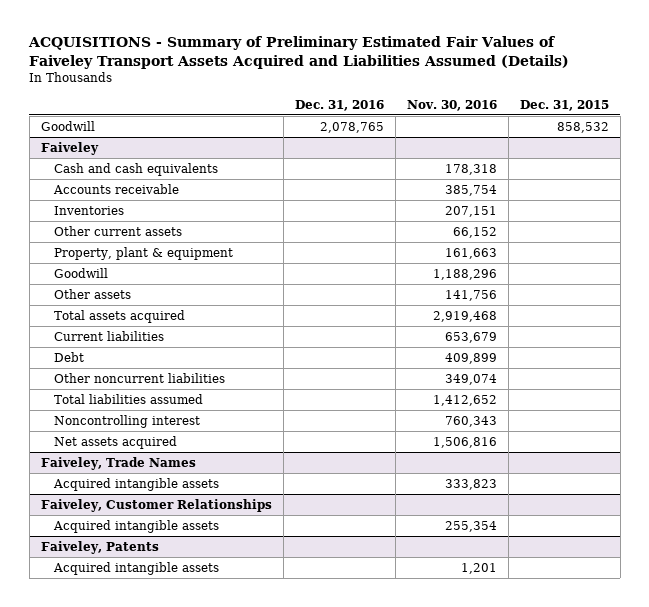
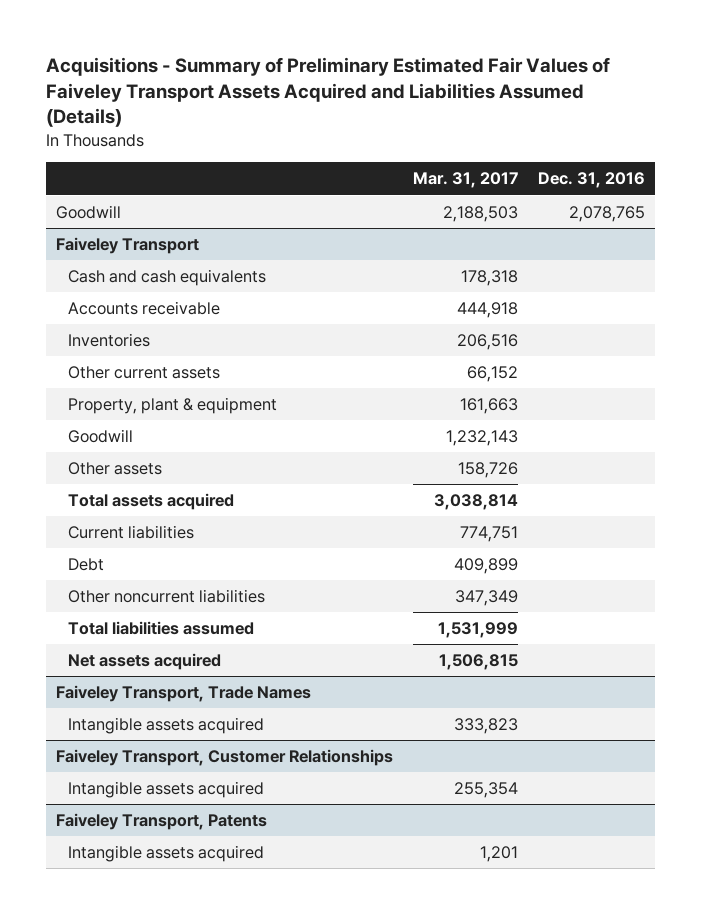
[28,36,570,69] ACQUISITIONS - Summary of Preliminary Estimated Fair Values of Faiveley Transport Assets Acquired and Liabilities Assumed (Details) -> [45,56,610,128] Acquisitions - Summary of Preliminary Estimated Fair Values of Faiveley Transport Assets Acquired and Liabilities Assumed (Details)
[406,99,497,111] Nov. 30, 2016 -> none
[519,99,609,111] Dec. 31, 2015 -> none
none -> [413,172,519,189] Mar. 31, 2017
[40,141,99,155] Faiveley -> [56,236,200,254] Faiveley Transport
[54,414,201,428] Noncontrolling interest -> none
[40,456,196,470] Faiveley, Trade Names -> [56,684,312,702] Faiveley Transport, Trade Names
[53,477,220,491] Acquired intangible assets -> [67,716,264,734] Intangible assets acquired
[40,498,272,512] Faiveley, Customer Relationships -> [56,748,394,766] Faiveley Transport, Customer Relationships
[53,519,220,533] Acquired intangible assets -> [67,780,264,798] Intangible assets acquired
[40,540,159,554] Faiveley, Patents -> [56,812,268,830] Faiveley Transport, Patents
[53,561,220,575] Acquired intangible assets -> [67,844,264,862] Intangible assets acquired

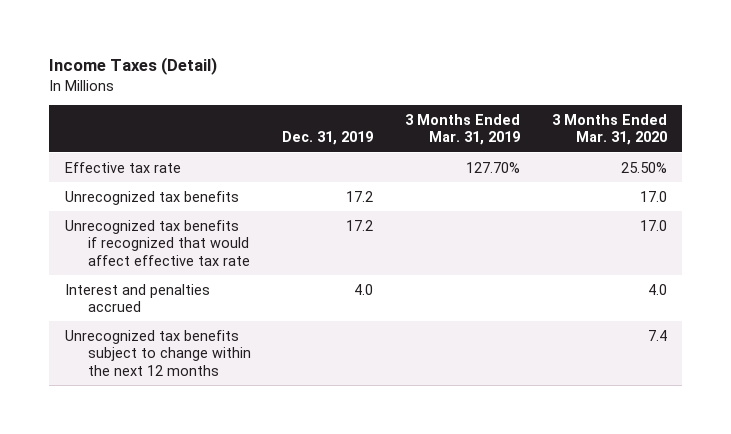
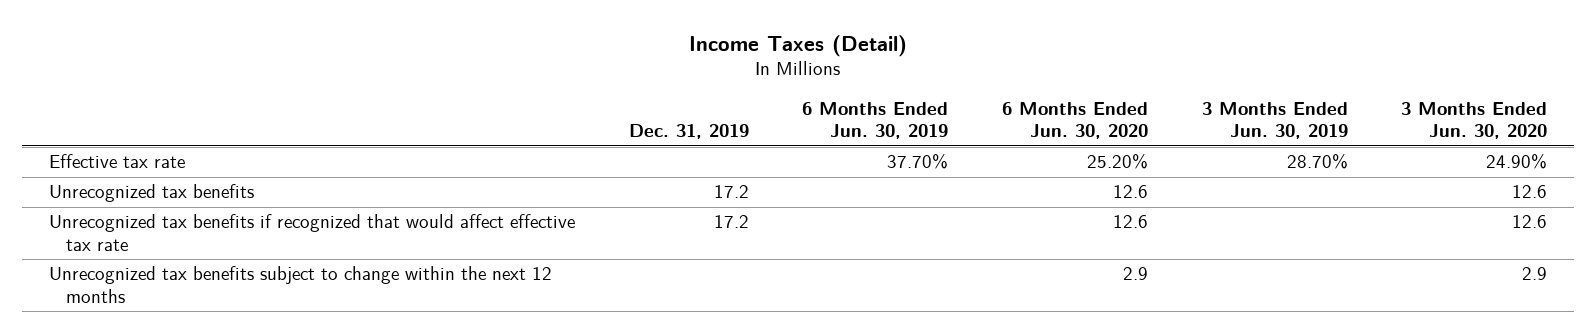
[404,113,520,146] 3 Months Ended Mar. 31, 2019 -> none
[551,113,667,146] 3 Months Ended Mar. 31, 2020 -> none
none -> [802,101,949,140] 6 Months Ended Jun. 30, 2019
none -> [1001,101,1148,140] 6 Months Ended Jun. 30, 2020
none -> [1201,101,1348,140] 3 Months Ended Jun. 30, 2019
none -> [1401,101,1548,140] 3 Months Ended Jun. 30, 2020
[64,283,210,313] Interest and penalties accrued -> none

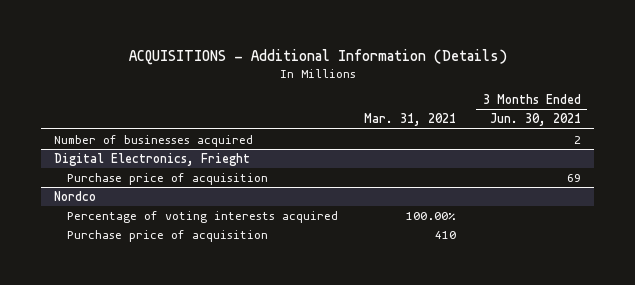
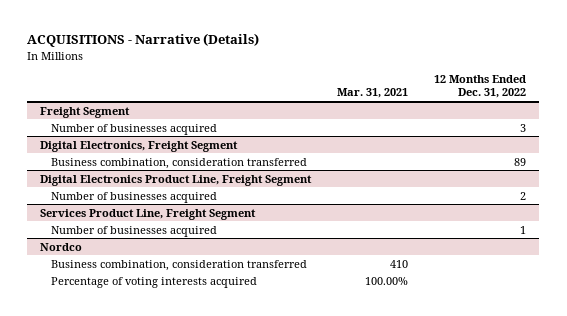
[128,48,507,65] ACQUISITIONS - Additional Information (Details) -> [27,33,260,48] ACQUISITIONS - Narrative (Details)
[489,113,581,127] 3 Months Ended Jun. 30, 2021 -> none
none -> [434,75,527,99] 12 Months Ended Dec. 31, 2022
[54,134,254,147] Number of businesses acquired -> none
[54,152,251,166] Digital Electronics, Frieght -> none
[67,172,269,185] Purchase price of acquisition -> none
none -> [40,106,131,118] Freight Segment
none -> [51,123,218,135] Number of businesses acquired
none -> [40,140,239,152] Digital Electronics, Freight Segment
none -> [51,157,308,169] Business combination, consideration transferred
none -> [40,174,313,186] Digital Electronics Product Line, Freight Segment
none -> [51,191,218,203] Number of businesses acquired
none -> [40,208,257,220] Services Product Line, Freight Segment
none -> [51,225,218,237] Number of businesses acquired
none -> [51,259,308,271] Business combination, consideration transferred
[67,229,269,242] Purchase price of acquisition -> none

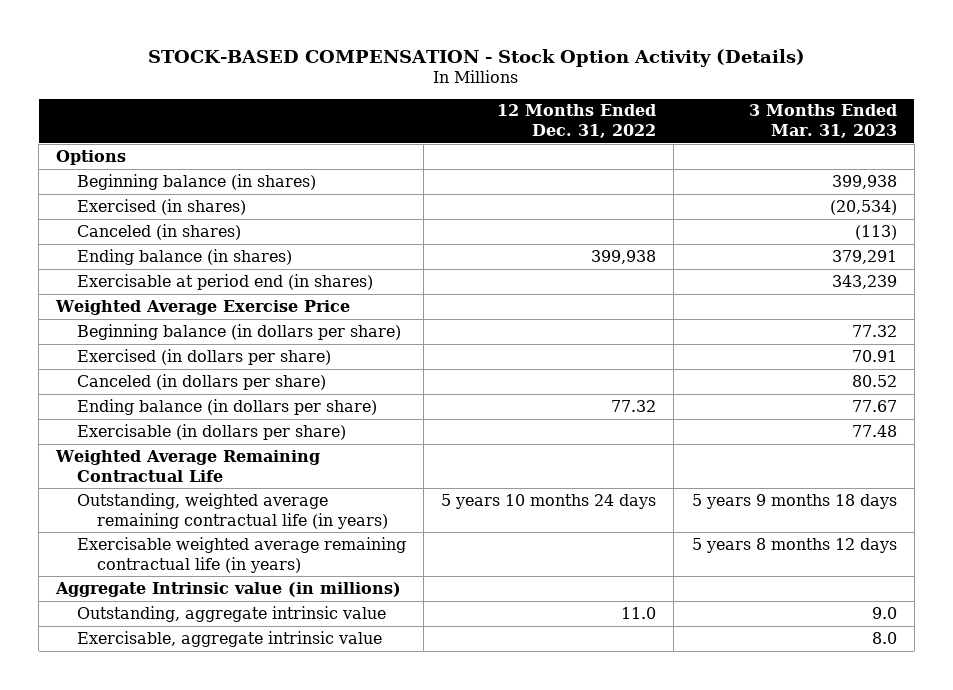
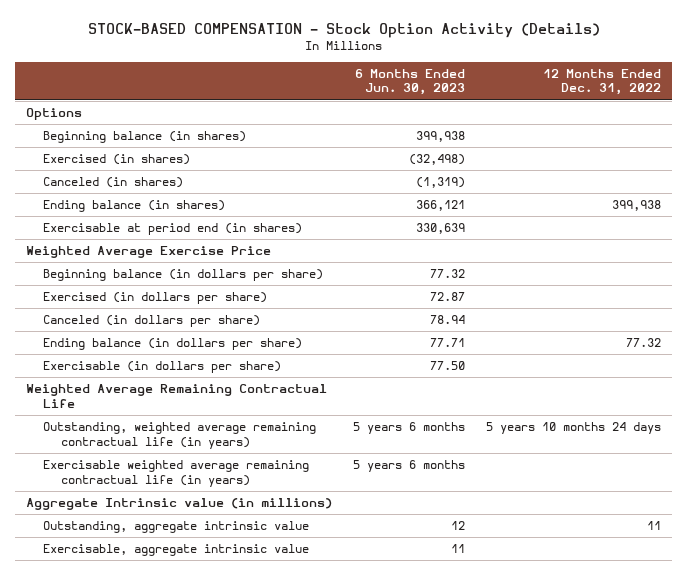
[748,104,897,139] 3 Months Ended Mar. 31, 2023 -> none
none -> [355,68,466,96] 6 Months Ended Jun. 30, 2023
[621,606,657,619] 11.0 -> [647,521,662,531] 11

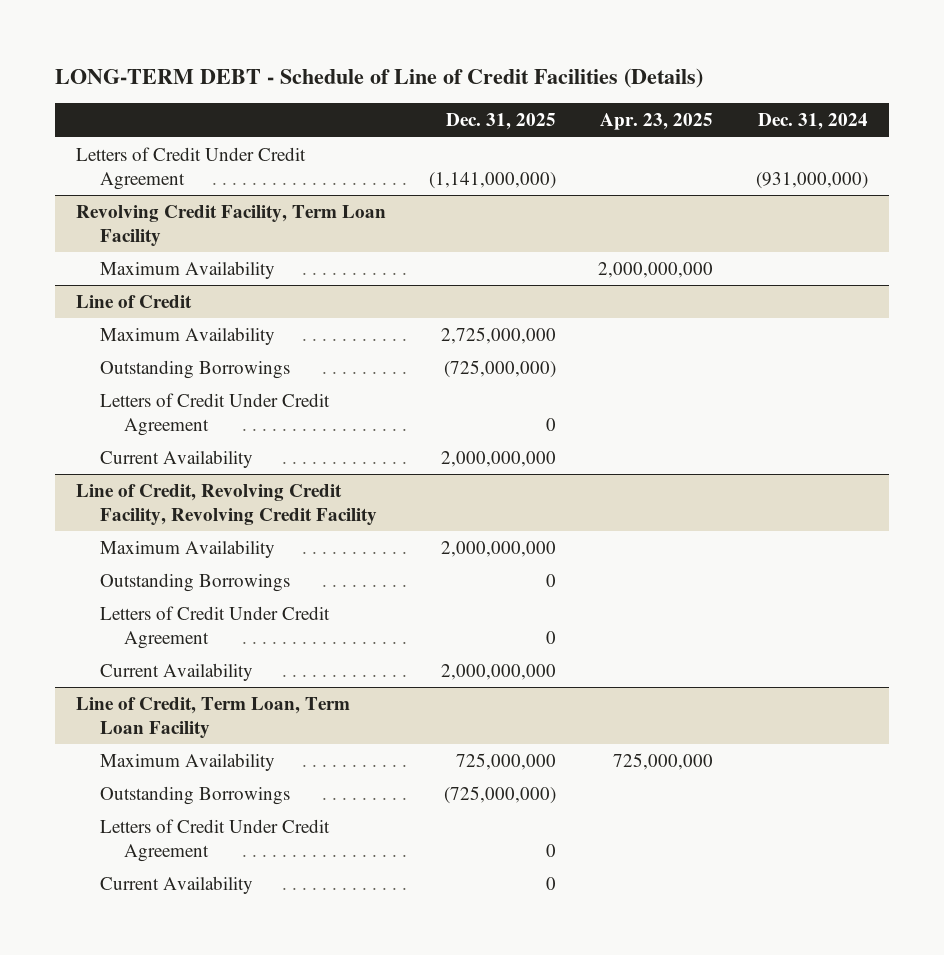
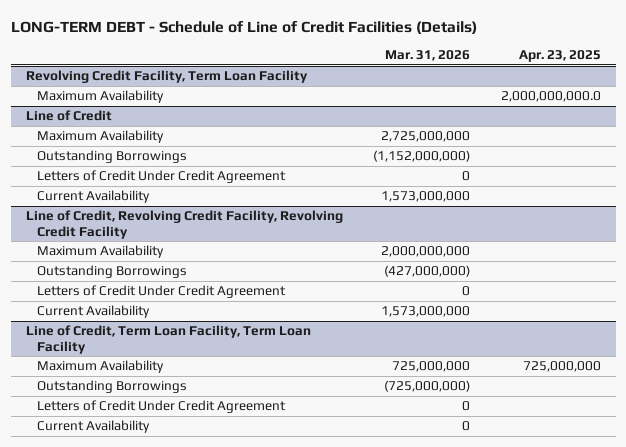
[445,113,556,131] Dec. 31, 2025 -> none
[757,113,868,131] Dec. 31, 2024 -> none
none -> [385,50,471,62] Mar. 31, 2026
[76,146,307,190] Letters of Credit Under Credit Agreement -> none
[598,261,714,278] 2,000,000,000 -> [500,91,601,103] 2,000,000,000.0
[76,696,351,738] Line of Credit, Term Loan, Term Loan Facility -> [25,325,311,354] Line of Credit, Term Loan Facility, Term Loan Facility

